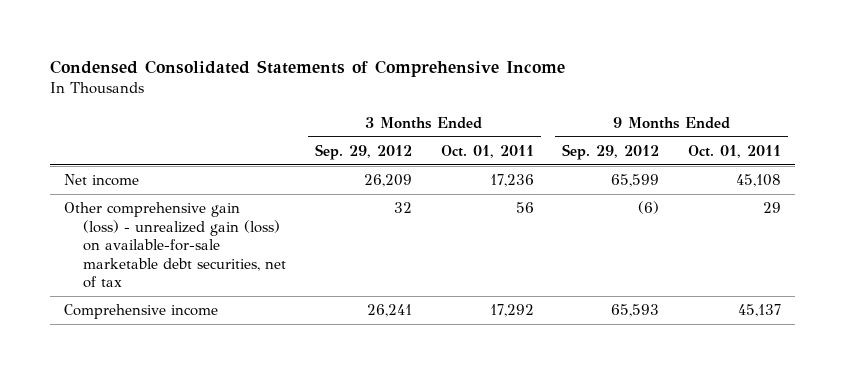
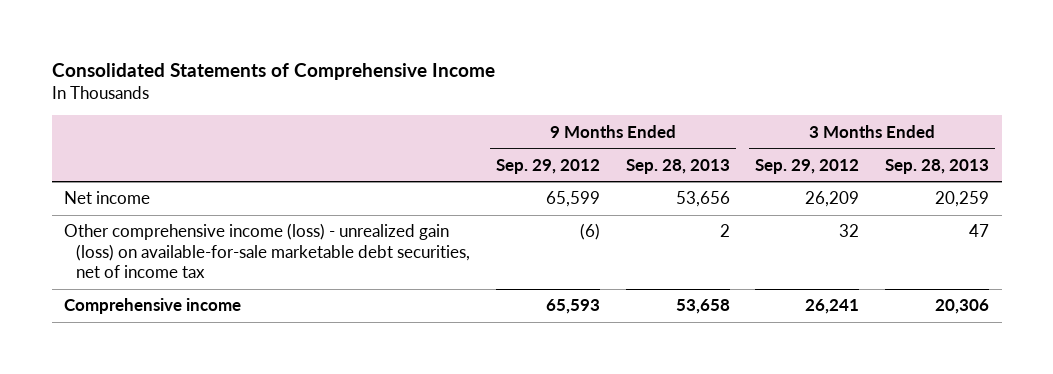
[49,60,565,78] Condensed Consolidated Statements of Comprehensive Income -> [51,63,495,81] Consolidated Statements of Comprehensive Income
[440,144,534,158] Oct. 01, 2011 -> none
[687,144,781,158] Oct. 01, 2011 -> none
none -> [625,158,730,174] Sep. 28, 2013
none -> [884,158,989,174] Sep. 28, 2013
[63,202,287,289] Other comprehensive gain (loss) - unrealized gain (loss) on available-for-sale marketable debt securities, net of tax -> [64,223,471,279] Other comprehensive income (loss) - unrealized gain (loss) on available-for-sale marketable debt securities, net of income tax

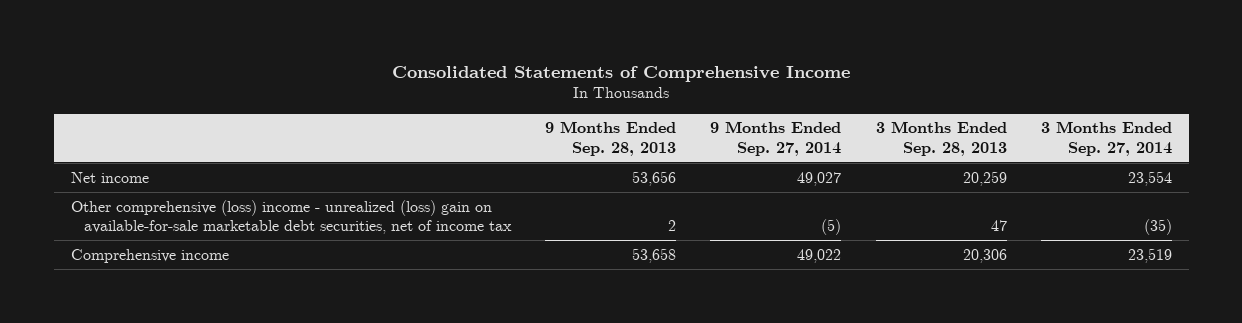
[496,158,601,174] Sep. 29, 2012 -> none
[755,158,860,174] Sep. 29, 2012 -> none
none -> [710,121,842,156] 9 Months Ended Sep. 27, 2014
none -> [1040,121,1172,156] 3 Months Ended Sep. 27, 2014
[64,223,471,279] Other comprehensive income (loss) - unrealized gain (loss) on available-for-sale marketable debt securities, net of income tax -> [70,199,513,234] Other comprehensive (loss) income - unrealized (loss) gain on available-for-sale marketable debt securities, net of income tax

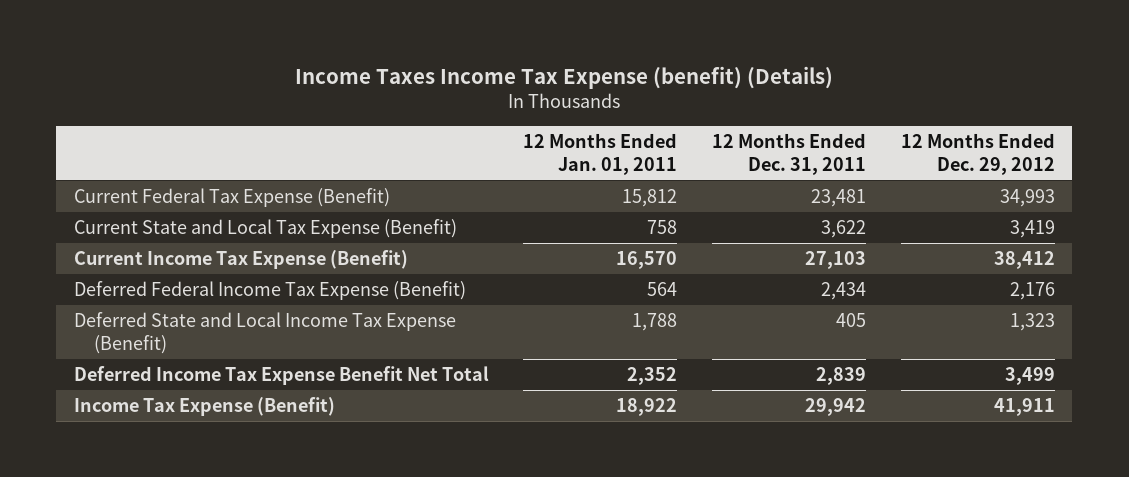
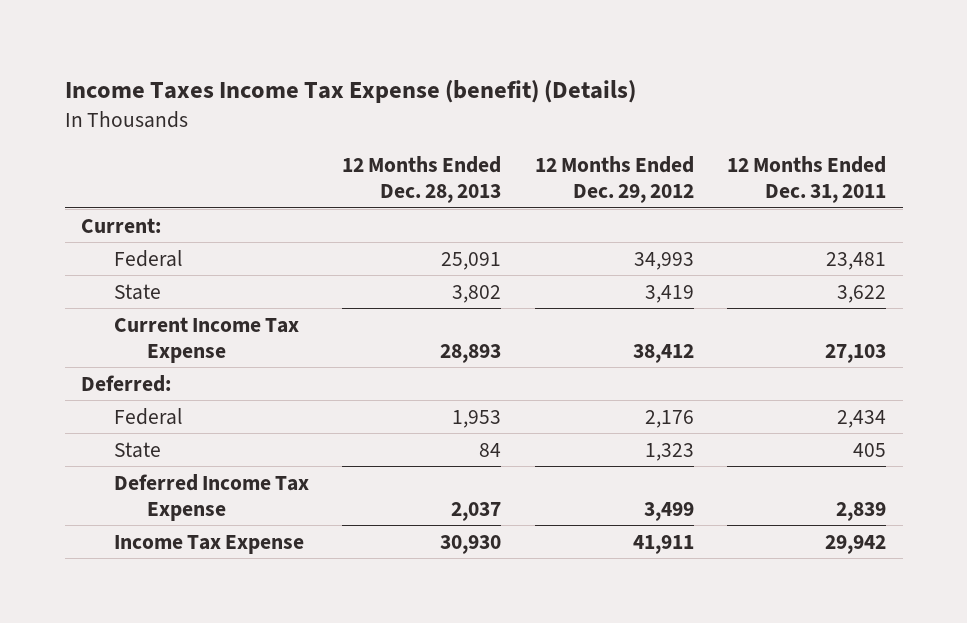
[523,133,678,175] 12 Months Ended Jan. 01, 2011 -> none
none -> [342,156,502,204] 12 Months Ended Dec. 28, 2013
none -> [81,217,162,233] Current:
[73,188,390,208] Current Federal Tax Expense (Benefit) -> [114,249,183,267] Federal
[73,219,457,239] Current State and Local Tax Expense (Benefit) -> [114,283,162,300] State
[73,250,408,270] Current Income Tax Expense (Benefit) -> [114,316,300,363] Current Income Tax Expense
none -> [81,374,172,392] Deferred:
[73,281,466,301] Deferred Federal Income Tax Expense (Benefit) -> [114,407,183,425] Federal
[73,312,456,354] Deferred State and Local Income Tax Expense (Benefit) -> [114,441,162,458] State
[73,366,489,386] Deferred Income Tax Expense Benefit Net Total -> [114,473,310,521] Deferred Income Tax Expense
[73,397,335,417] Income Tax Expense (Benefit) -> [114,534,305,554] Income Tax Expense

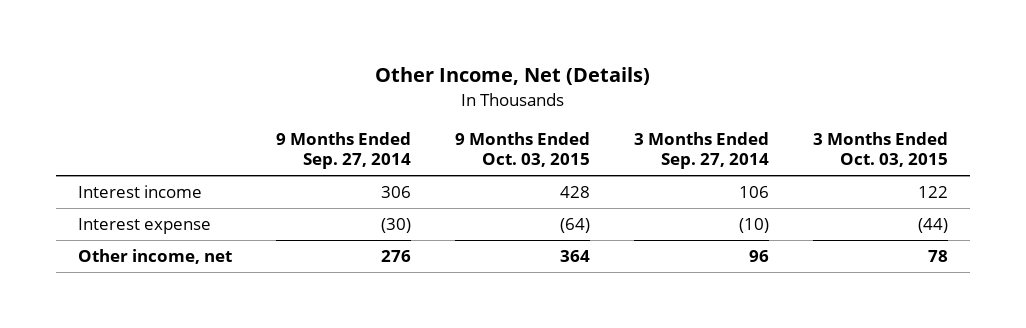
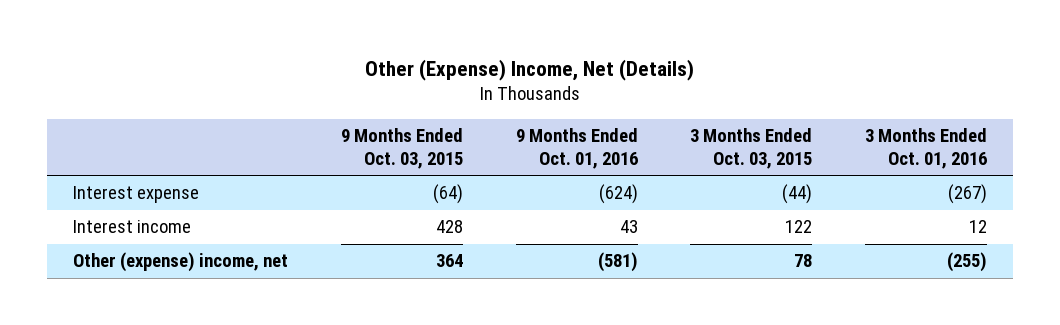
[375,67,651,86] Other Income, Net (Details) -> [365,58,695,81] Other (Expense) Income, Net (Details)
[275,132,411,170] 9 Months Ended Sep. 27, 2014 -> none
[634,132,770,170] 3 Months Ended Sep. 27, 2014 -> none
none -> [515,128,638,170] 9 Months Ended Oct. 01, 2016
none -> [864,128,987,170] 3 Months Ended Oct. 01, 2016
[77,185,202,199] Interest income -> [73,220,192,234] Interest income
[77,249,232,265] Other income, net -> [73,252,289,273] Other (expense) income, net

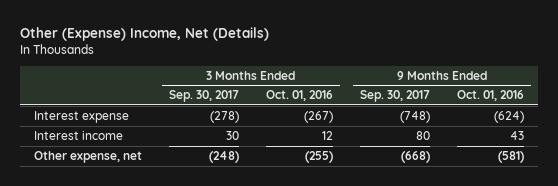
[341,128,464,170] 9 Months Ended Oct. 03, 2015 -> none
[690,128,813,170] 3 Months Ended Oct. 03, 2015 -> none
none -> [168,90,239,103] Sep. 30, 2017
none -> [359,90,430,103] Sep. 30, 2017
[73,252,289,273] Other (expense) income, net -> [33,150,142,163] Other expense, net

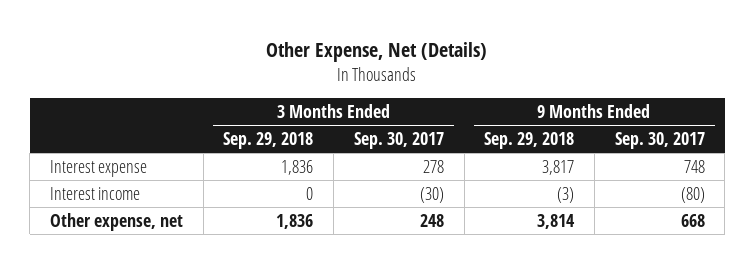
[19,27,269,42] Other (Expense) Income, Net (Details) -> [266,41,488,62] Other Expense, Net (Details)
[265,90,333,102] Oct. 01, 2016 -> none
[457,90,525,102] Oct. 01, 2016 -> none
none -> [223,131,314,149] Sep. 29, 2018
none -> [484,131,575,149] Sep. 29, 2018
[209,110,239,123] (278) -> [422,159,444,173] 278
[399,110,430,123] (748) -> [683,159,705,173] 748
[225,130,239,140] 30 -> [419,186,444,203] (30)
[415,130,430,140] 80 -> [680,186,705,203] (80)
[208,150,239,163] (248) -> [419,213,444,227] 248
[400,150,430,163] (668) -> [680,213,705,227] 668

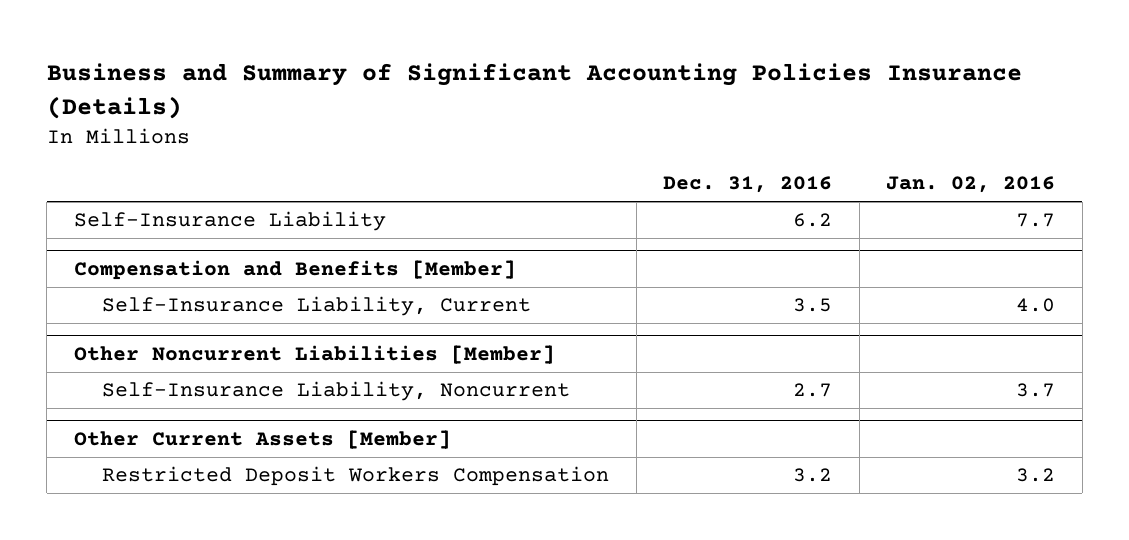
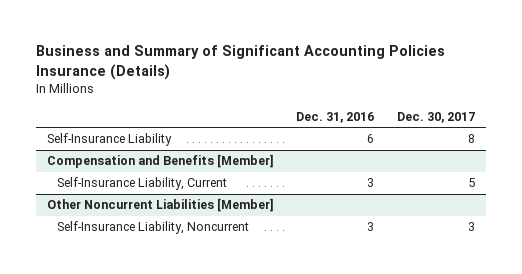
[886,176,1056,194] Jan. 02, 2016 -> none
none -> [396,111,475,123] Dec. 30, 2017
[793,213,833,228] 6.2 -> [367,134,375,144] 6
[793,298,833,313] 3.5 -> [367,178,375,188] 3
[73,430,451,450] Other Current Assets [Member] -> none
[102,466,610,487] Restricted Deposit Workers Compensation -> none
[793,383,833,398] 2.7 -> [367,222,375,232] 3

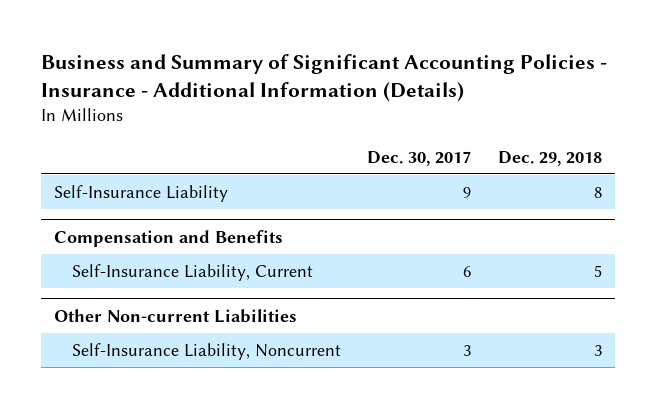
[36,44,446,80] Business and Summary of Significant Accounting Policies Insurance (Details) -> [40,53,607,102] Business and Summary of Significant Accounting Policies - Insurance - Additional Information (Details)
[296,111,375,123] Dec. 31, 2016 -> none
none -> [497,150,602,166] Dec. 29, 2018
[467,134,475,144] 8 -> [463,187,472,199] 9
[47,154,275,169] Compensation and Benefits [Member] -> [54,229,284,247] Compensation and Benefits
[467,178,475,188] 5 -> [463,266,472,278] 6
[47,198,275,213] Other Noncurrent Liabilities [Member] -> [54,308,298,323] Other Non-current Liabilities

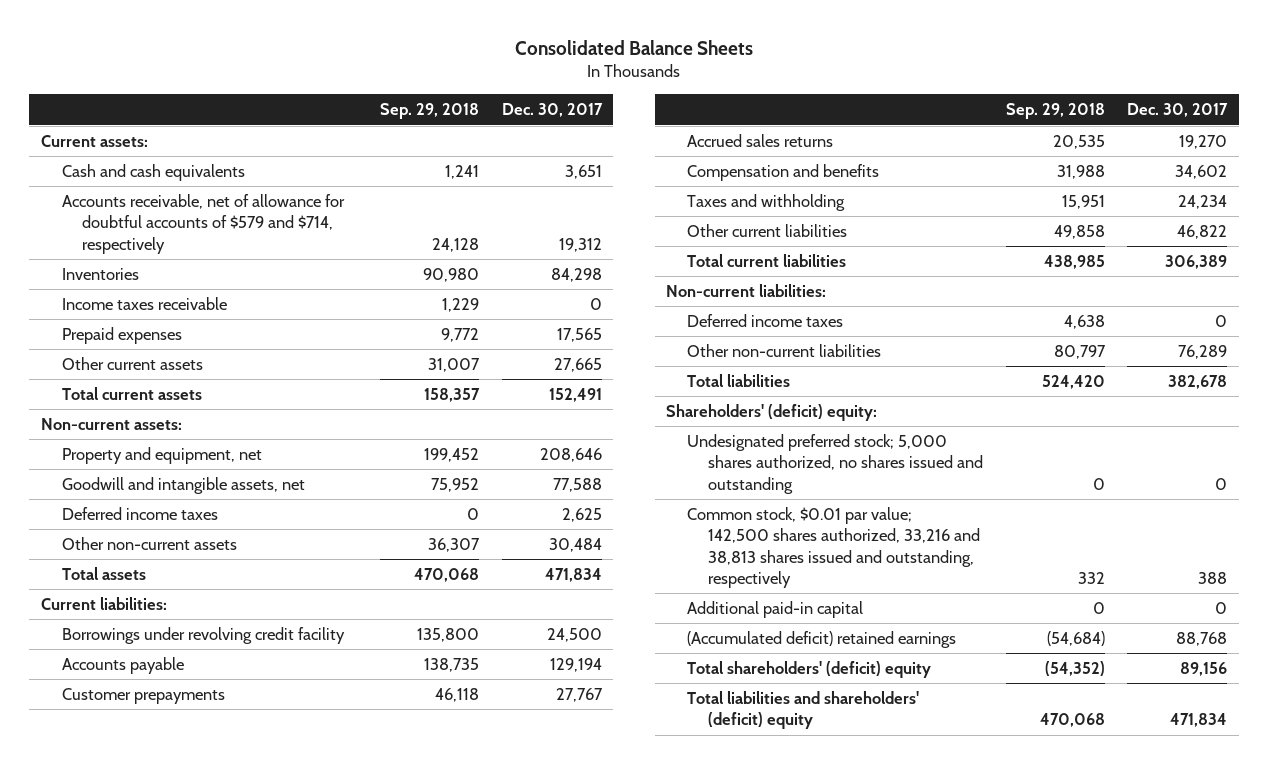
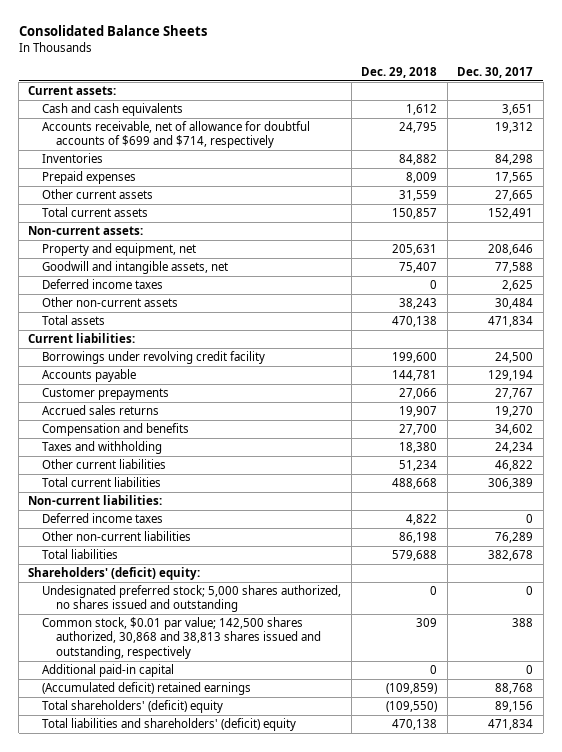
[380,103,480,120] Sep. 29, 2018 -> none
none -> [361,67,438,79] Dec. 29, 2018
[61,194,345,254] Accounts receivable, net of allowance for doubtful accounts of $579 and $714, respectively -> [42,120,311,149] Accounts receivable, net of allowance for doubtful accounts of $699 and $714, respectively
[61,297,227,311] Income taxes receivable -> none
[686,507,980,589] Common stock, $0.01 par value; 142,500 shares authorized, 33,216 and 38,813 shares issued and outstanding, respectively -> [42,616,322,659] Common stock, $0.01 par value; 142,500 shares authorized, 30,868 and 38,813 shares issued and outstanding, respectively

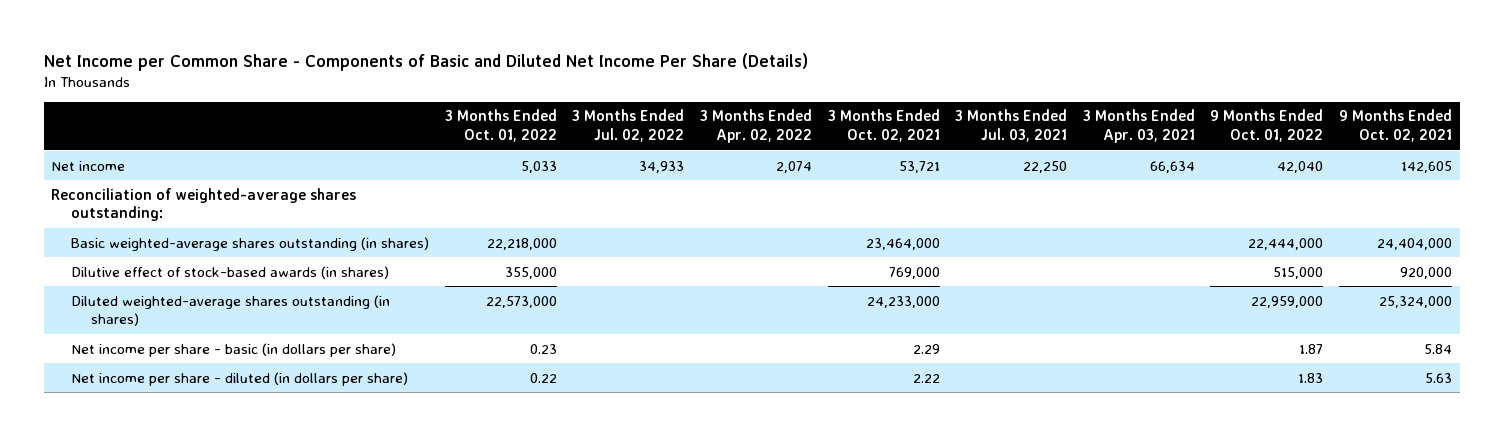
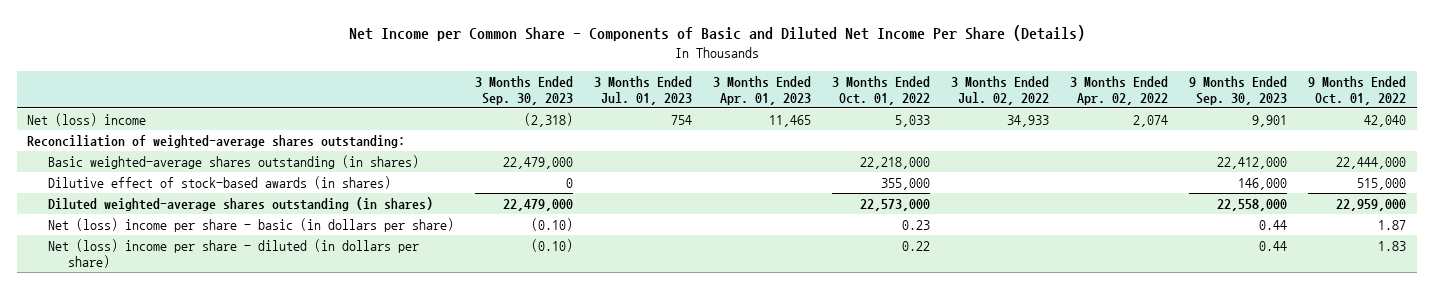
[827,109,940,143] 3 Months Ended Oct. 02, 2021 -> none
[955,109,1068,143] 3 Months Ended Jul. 03, 2021 -> none
[1082,109,1195,144] 3 Months Ended Apr. 03, 2021 -> none
[1338,109,1452,143] 9 Months Ended Oct. 02, 2021 -> none
none -> [474,75,573,105] 3 Months Ended Sep. 30, 2023
none -> [593,75,692,105] 3 Months Ended Jul. 01, 2023
none -> [712,75,811,105] 3 Months Ended Apr. 01, 2023
none -> [1189,75,1288,105] 9 Months Ended Sep. 30, 2023
[51,160,126,171] Net income -> [27,112,147,126] Net (loss) income
[71,342,397,357] Net income per share - basic (in dollars per share) -> [47,217,454,232] Net (loss) income per share - basic (in dollars per share)
[71,371,409,386] Net income per share - diluted (in dollars per share) -> [47,238,419,268] Net (loss) income per share - diluted (in dollars per share)

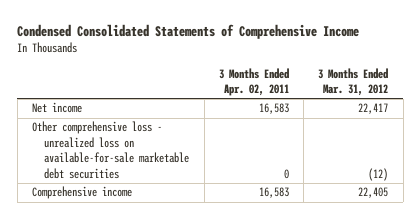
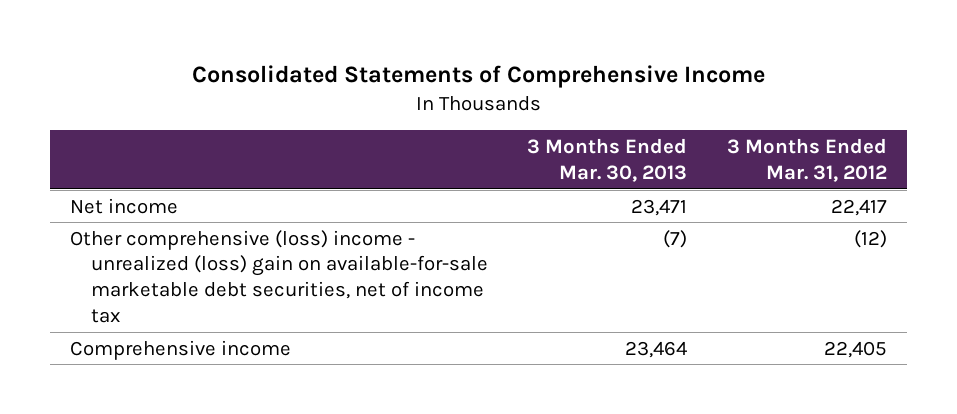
[17,23,360,39] Condensed Consolidated Statements of Comprehensive Income -> [191,65,765,89] Consolidated Statements of Comprehensive Income
[218,67,289,97] 3 Months Ended Apr. 02, 2011 -> none
none -> [527,138,688,182] 3 Months Ended Mar. 30, 2013
[31,121,190,179] Other comprehensive loss - unrealized loss on available-for-sale marketable debt securities -> [70,229,488,324] Other comprehensive (loss) income - unrealized (loss) gain on available-for-sale marketable debt securities, net of income tax

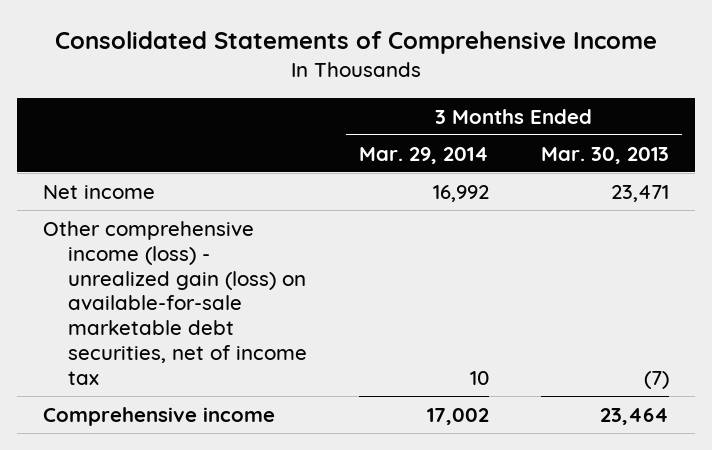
[727,138,888,182] 3 Months Ended Mar. 31, 2012 -> none
none -> [358,146,489,164] Mar. 29, 2014
[70,229,488,324] Other comprehensive (loss) income - unrealized (loss) gain on available-for-sale marketable debt securities, net of income tax -> [43,220,307,386] Other comprehensive income (loss) - unrealized gain (loss) on available-for-sale marketable debt securities, net of income tax

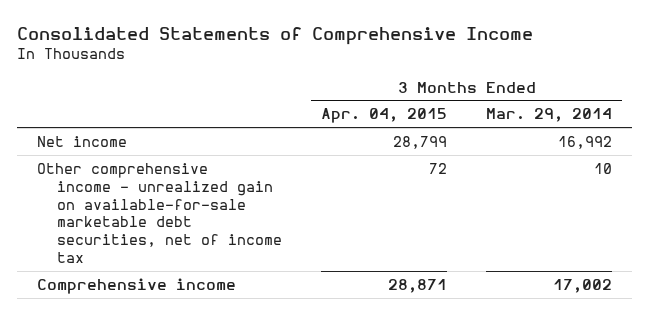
[540,146,669,164] Mar. 30, 2013 -> none
none -> [320,108,447,124] Apr. 04, 2015
[43,220,307,386] Other comprehensive income (loss) - unrealized gain (loss) on available-for-sale marketable debt securities, net of income tax -> [36,162,282,264] Other comprehensive income - unrealized gain on available-for-sale marketable debt securities, net of income tax

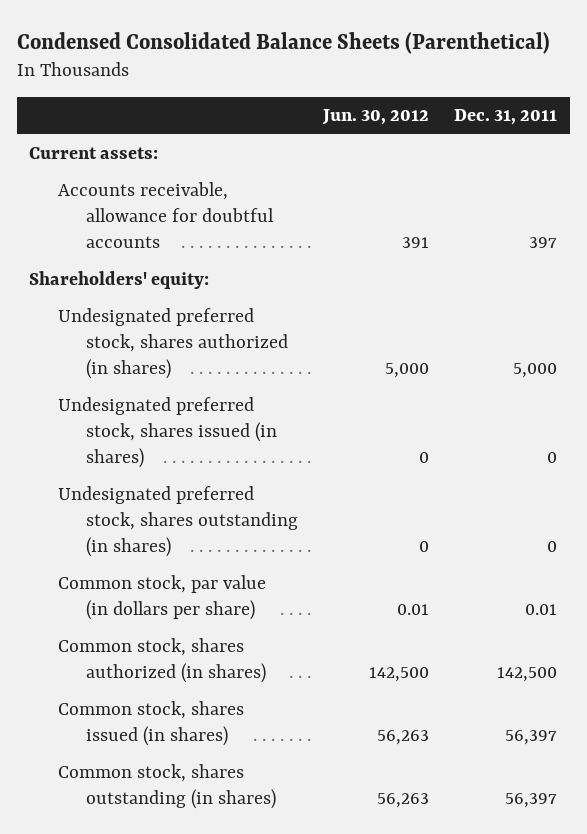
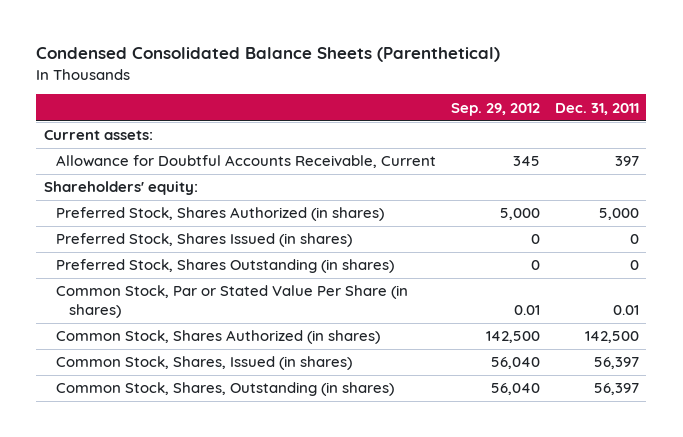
[322,108,430,125] Jun. 30, 2012 -> none
none -> [451,102,541,116] Sep. 29, 2012
[57,182,275,249] Accounts receivable, allowance for doubtful accounts -> [56,155,437,169] Allowance for Doubtful Accounts Receivable, Current
[57,308,289,380] Undesignated preferred stock, shares authorized (in shares) -> [56,207,385,222] Preferred Stock, Shares Authorized (in shares)
[57,397,278,469] Undesignated preferred stock, shares issued (in shares) -> [56,233,353,248] Preferred Stock, Shares Issued (in shares)
[57,486,299,558] Undesignated preferred stock, shares outstanding (in shares) -> [56,259,395,274] Preferred Stock, Shares Outstanding (in shares)
[57,575,266,621] Common stock, par value (in dollars per share) -> [56,285,409,319] Common Stock, Par or Stated Value Per Share (in shares)
[57,638,267,684] Common stock, shares authorized (in shares) -> [56,330,381,345] Common Stock, Shares Authorized (in shares)
[57,701,244,747] Common stock, shares issued (in shares) -> [56,356,353,371] Common Stock, Shares, Issued (in shares)
[57,764,277,810] Common stock, shares outstanding (in shares) -> [56,382,395,397] Common Stock, Shares, Outstanding (in shares)

